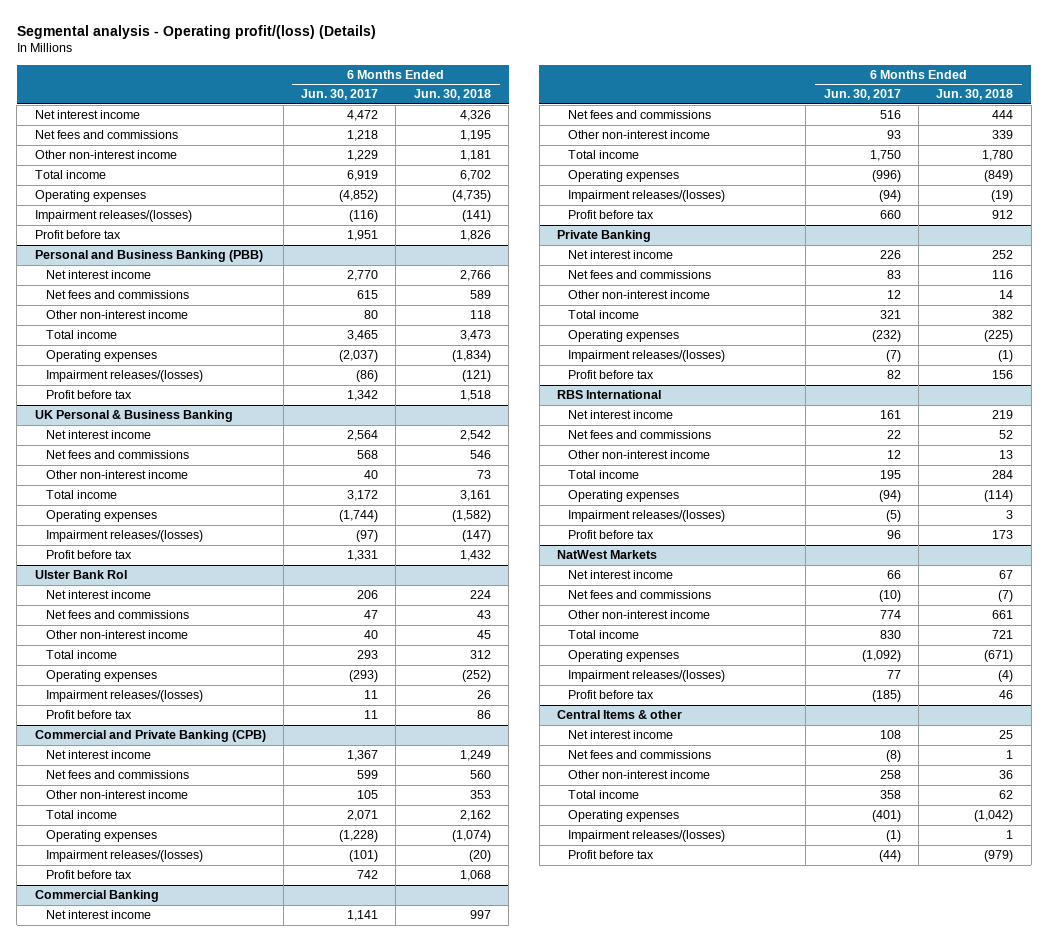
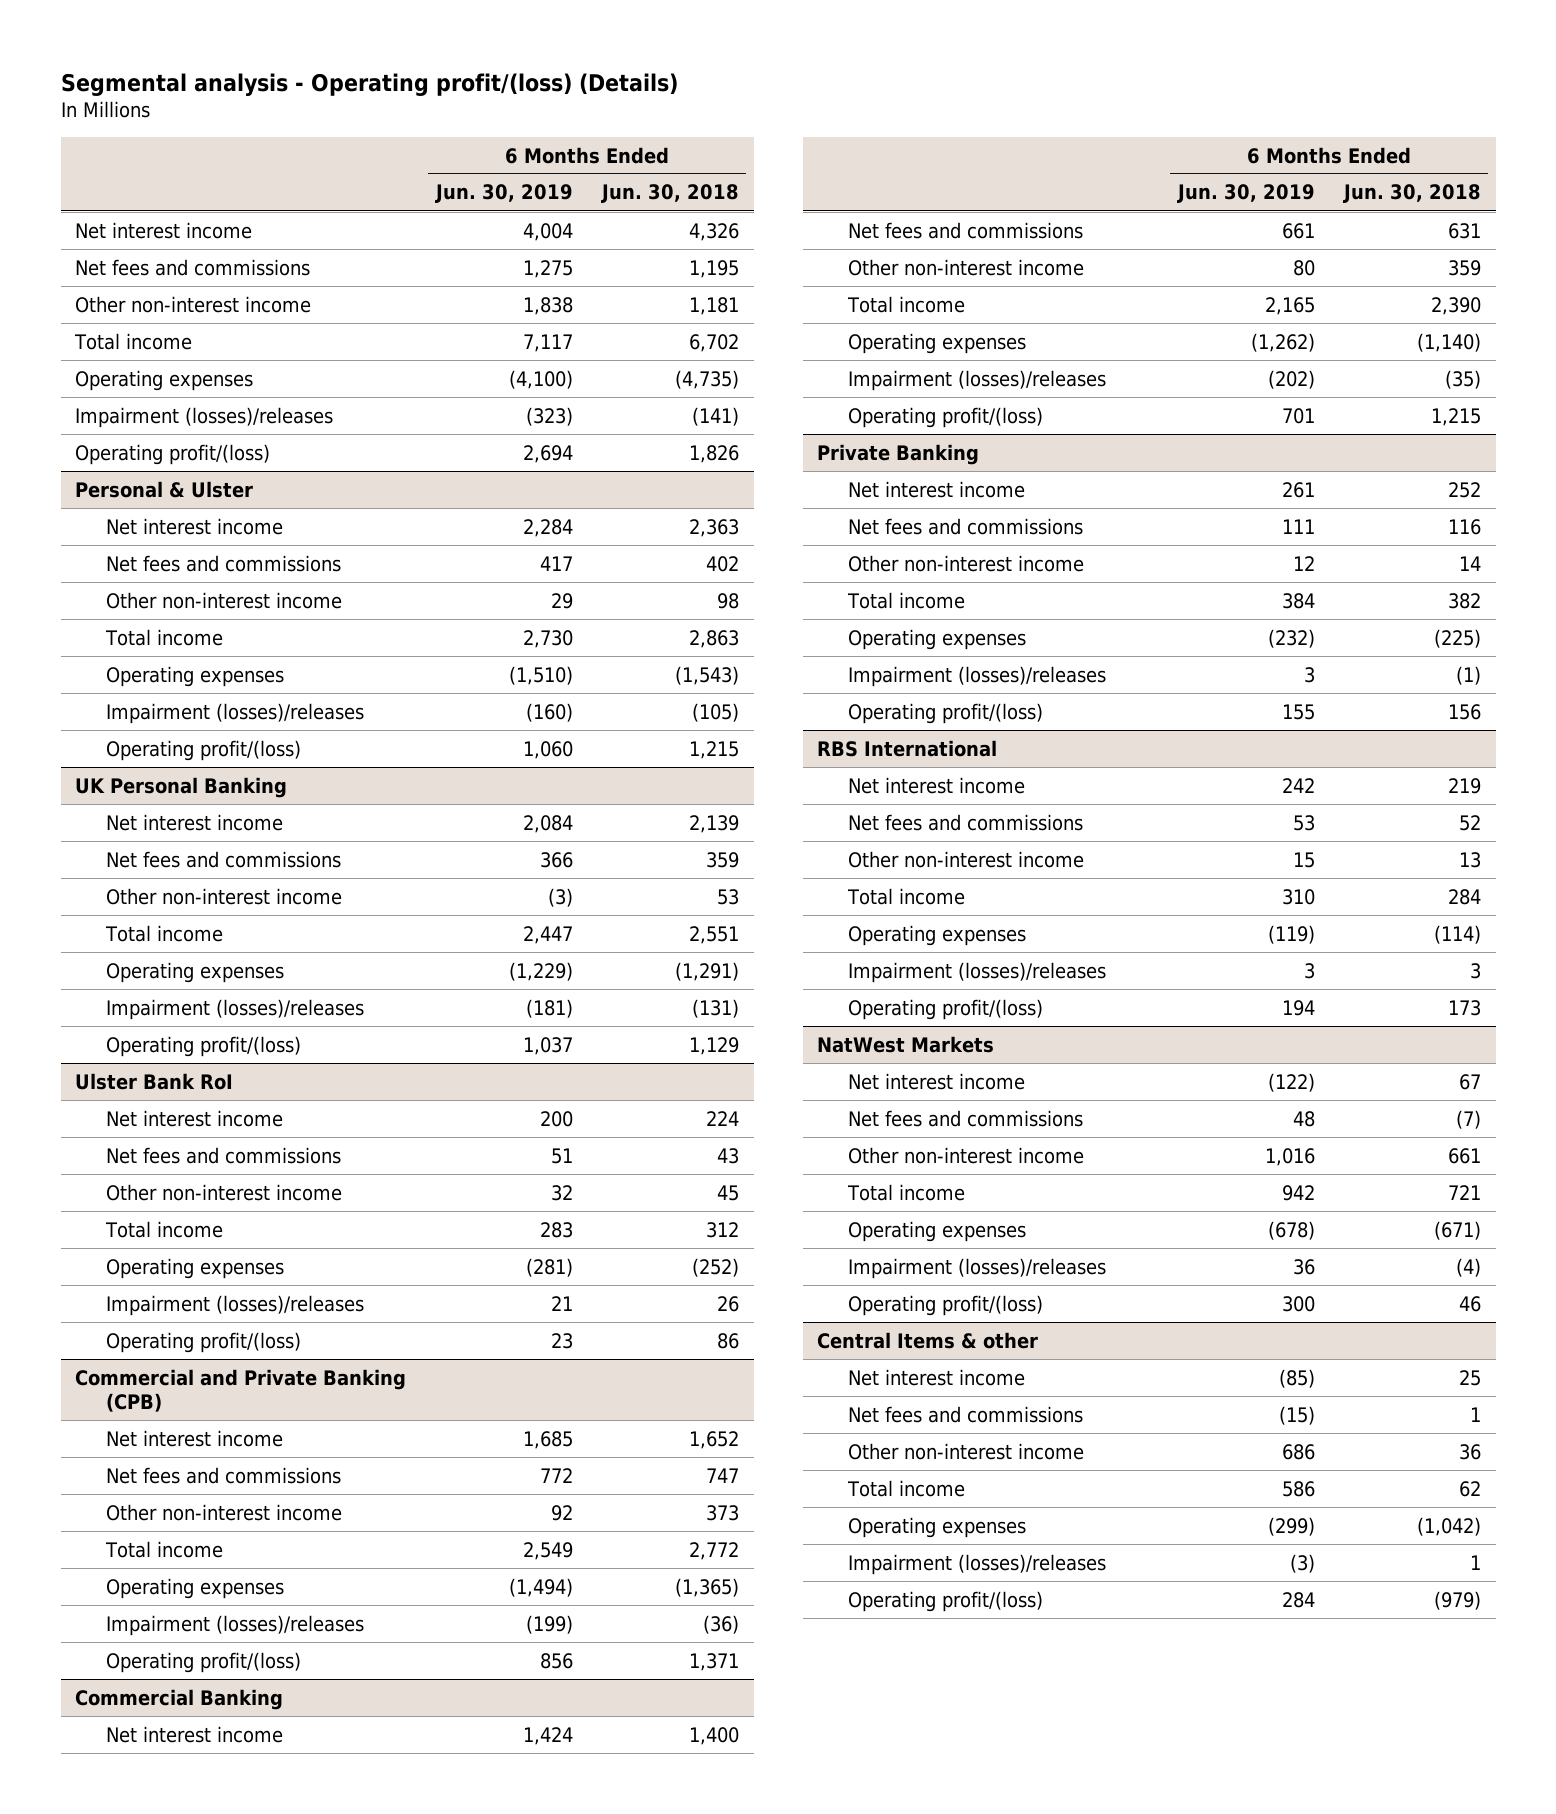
[301,89,379,101] Jun. 30, 2017 -> none
none -> [434,184,573,204] Jun. 30, 2019
[34,249,263,262] Personal and Business Banking (PBB) -> none
[34,209,192,222] Impairment releases/(losses) -> [75,406,334,428] Impairment (losses)/releases
[34,229,121,239] Profit before tax -> [75,443,271,465] Operating profit/(loss)
none -> [75,480,254,498] Personal & Ulster
[459,269,491,281] 2,766 -> [689,518,740,537] 2,363
[469,289,491,299] 589 -> [706,555,740,572] 402
[469,309,491,319] 118 -> [717,592,740,609] 98
[459,329,491,341] 3,473 -> [689,629,740,648] 2,863
[451,349,491,362] (1,834) -> [675,665,740,685] (1,543)
[45,369,203,382] Impairment releases/(losses) -> [105,702,364,724] Impairment (losses)/releases
[461,369,491,382] (121) -> [692,702,740,722] (105)
[45,389,132,399] Profit before tax -> [105,739,301,761] Operating profit/(loss)
[459,389,491,401] 1,518 -> [689,740,740,759] 1,215
[34,409,233,422] UK Personal & Business Banking -> [75,776,288,798] UK Personal Banking
[459,429,491,441] 2,542 -> [689,814,740,833] 2,139
[469,449,491,459] 546 -> [706,851,740,868] 359
[476,469,491,479] 73 -> [717,888,740,905] 53
[459,489,491,501] 3,161 -> [689,925,740,944] 2,551
[451,509,491,522] (1,582) -> [675,961,740,981] (1,291)
[45,529,203,542] Impairment releases/(losses) -> [105,998,364,1020] Impairment (losses)/releases
[461,529,491,542] (147) -> [692,998,740,1018] (131)
[45,549,132,559] Profit before tax -> [105,1035,301,1057] Operating profit/(loss)
[459,549,491,561] 1,432 -> [689,1036,740,1055] 1,129
[45,689,203,702] Impairment releases/(losses) -> [105,1294,364,1316] Impairment (losses)/releases
[45,709,132,719] Profit before tax -> [105,1331,301,1353] Operating profit/(loss)
[459,749,491,761] 1,249 -> [689,1430,740,1449] 1,652
[469,769,491,779] 560 -> [706,1467,740,1483] 747
[469,789,491,799] 353 -> [706,1504,740,1521] 373
[459,809,491,821] 2,162 -> [689,1541,740,1560] 2,772
[451,829,491,842] (1,074) -> [675,1577,740,1597] (1,365)
[45,849,203,862] Impairment releases/(losses) -> [105,1614,364,1636] Impairment (losses)/releases
[468,849,491,862] (20) -> [703,1614,740,1634] (36)
[45,869,132,879] Profit before tax -> [105,1651,301,1673] Operating profit/(loss)
[459,869,491,881] 1,068 -> [689,1652,740,1671] 1,371
[469,909,491,919] 997 -> [689,1726,740,1745] 1,400
[992,109,1014,119] 444 -> [1447,222,1481,239] 631
[992,129,1014,139] 339 -> [1447,259,1481,276] 359
[982,149,1014,161] 1,780 -> [1430,296,1481,315] 2,390
[984,169,1014,182] (849) -> [1416,332,1481,352] (1,140)
[568,189,726,202] Impairment releases/(losses) -> [847,369,1106,391] Impairment (losses)/releases
[991,189,1014,202] (19) -> [1444,369,1481,389] (35)
[568,209,655,219] Profit before tax -> [847,406,1043,428] Operating profit/(loss)
[992,209,1014,219] 912 -> [1430,407,1481,426] 1,215
[568,349,726,362] Impairment releases/(losses) -> [847,665,1106,687] Impairment (losses)/releases
[568,369,655,379] Profit before tax -> [847,702,1043,724] Operating profit/(loss)
[568,509,726,522] Impairment releases/(losses) -> [847,961,1106,983] Impairment (losses)/releases
[568,529,655,539] Profit before tax -> [847,998,1043,1020] Operating profit/(loss)
[568,669,726,682] Impairment releases/(losses) -> [847,1257,1106,1279] Impairment (losses)/releases
[568,689,655,699] Profit before tax -> [847,1294,1043,1316] Operating profit/(loss)
[568,829,726,842] Impairment releases/(losses) -> [847,1553,1106,1575] Impairment (losses)/releases
[568,849,655,859] Profit before tax -> [847,1590,1043,1612] Operating profit/(loss)

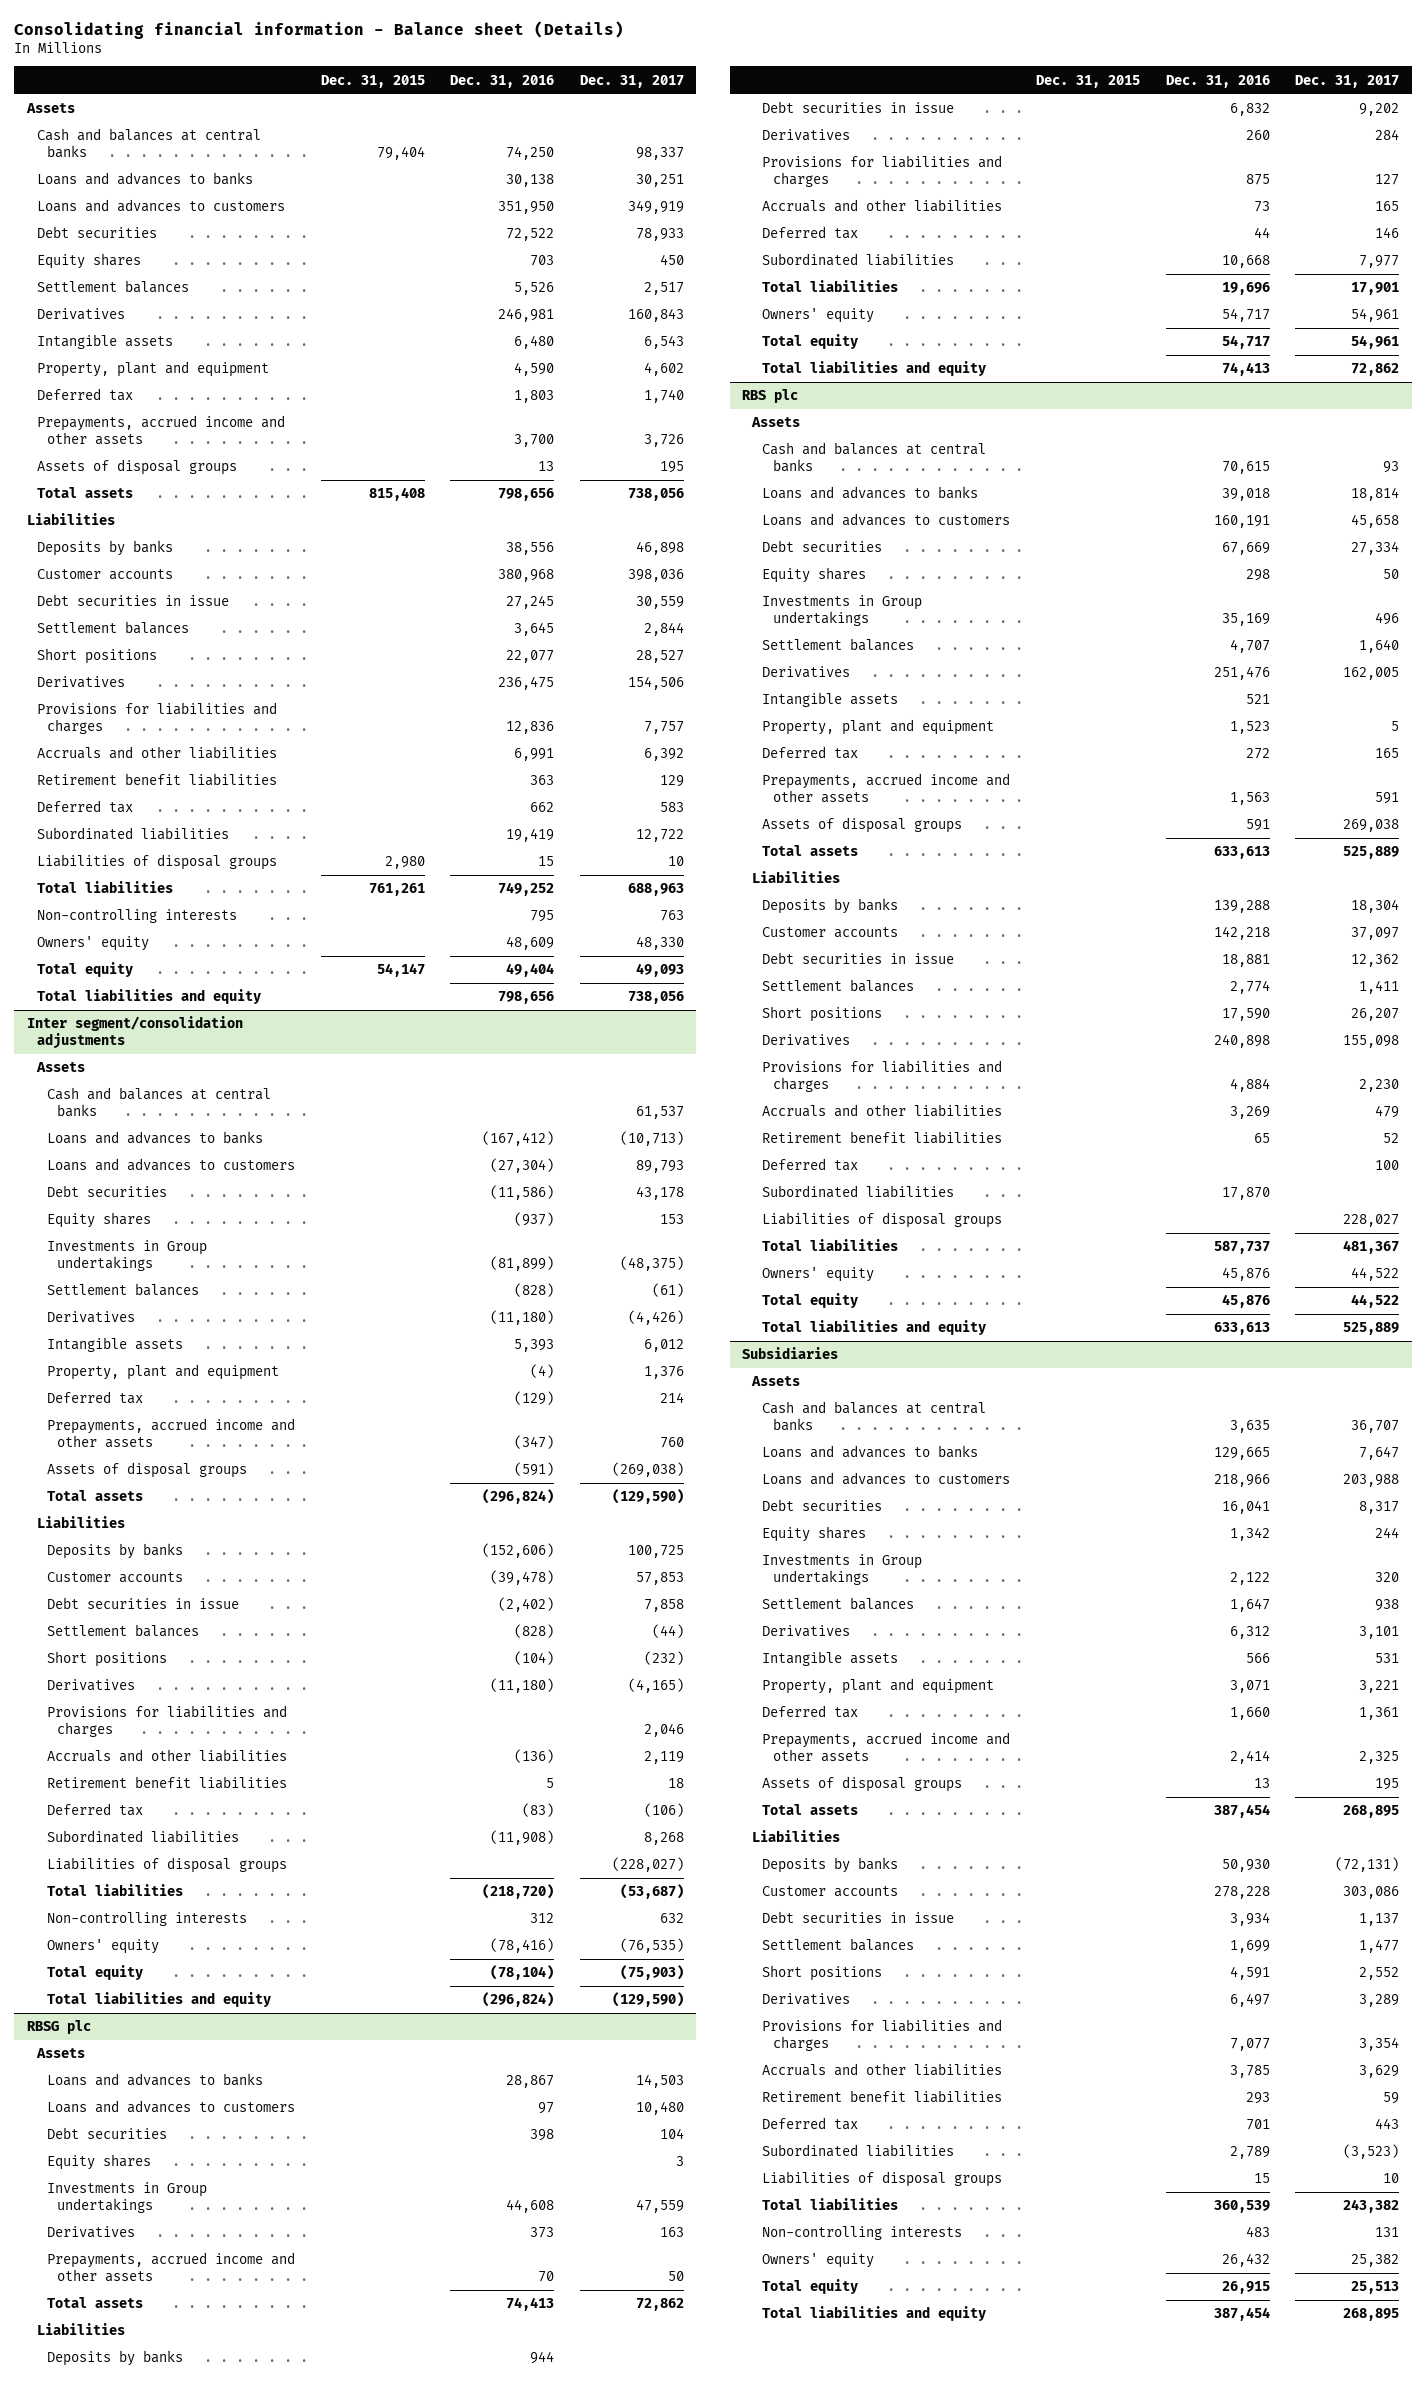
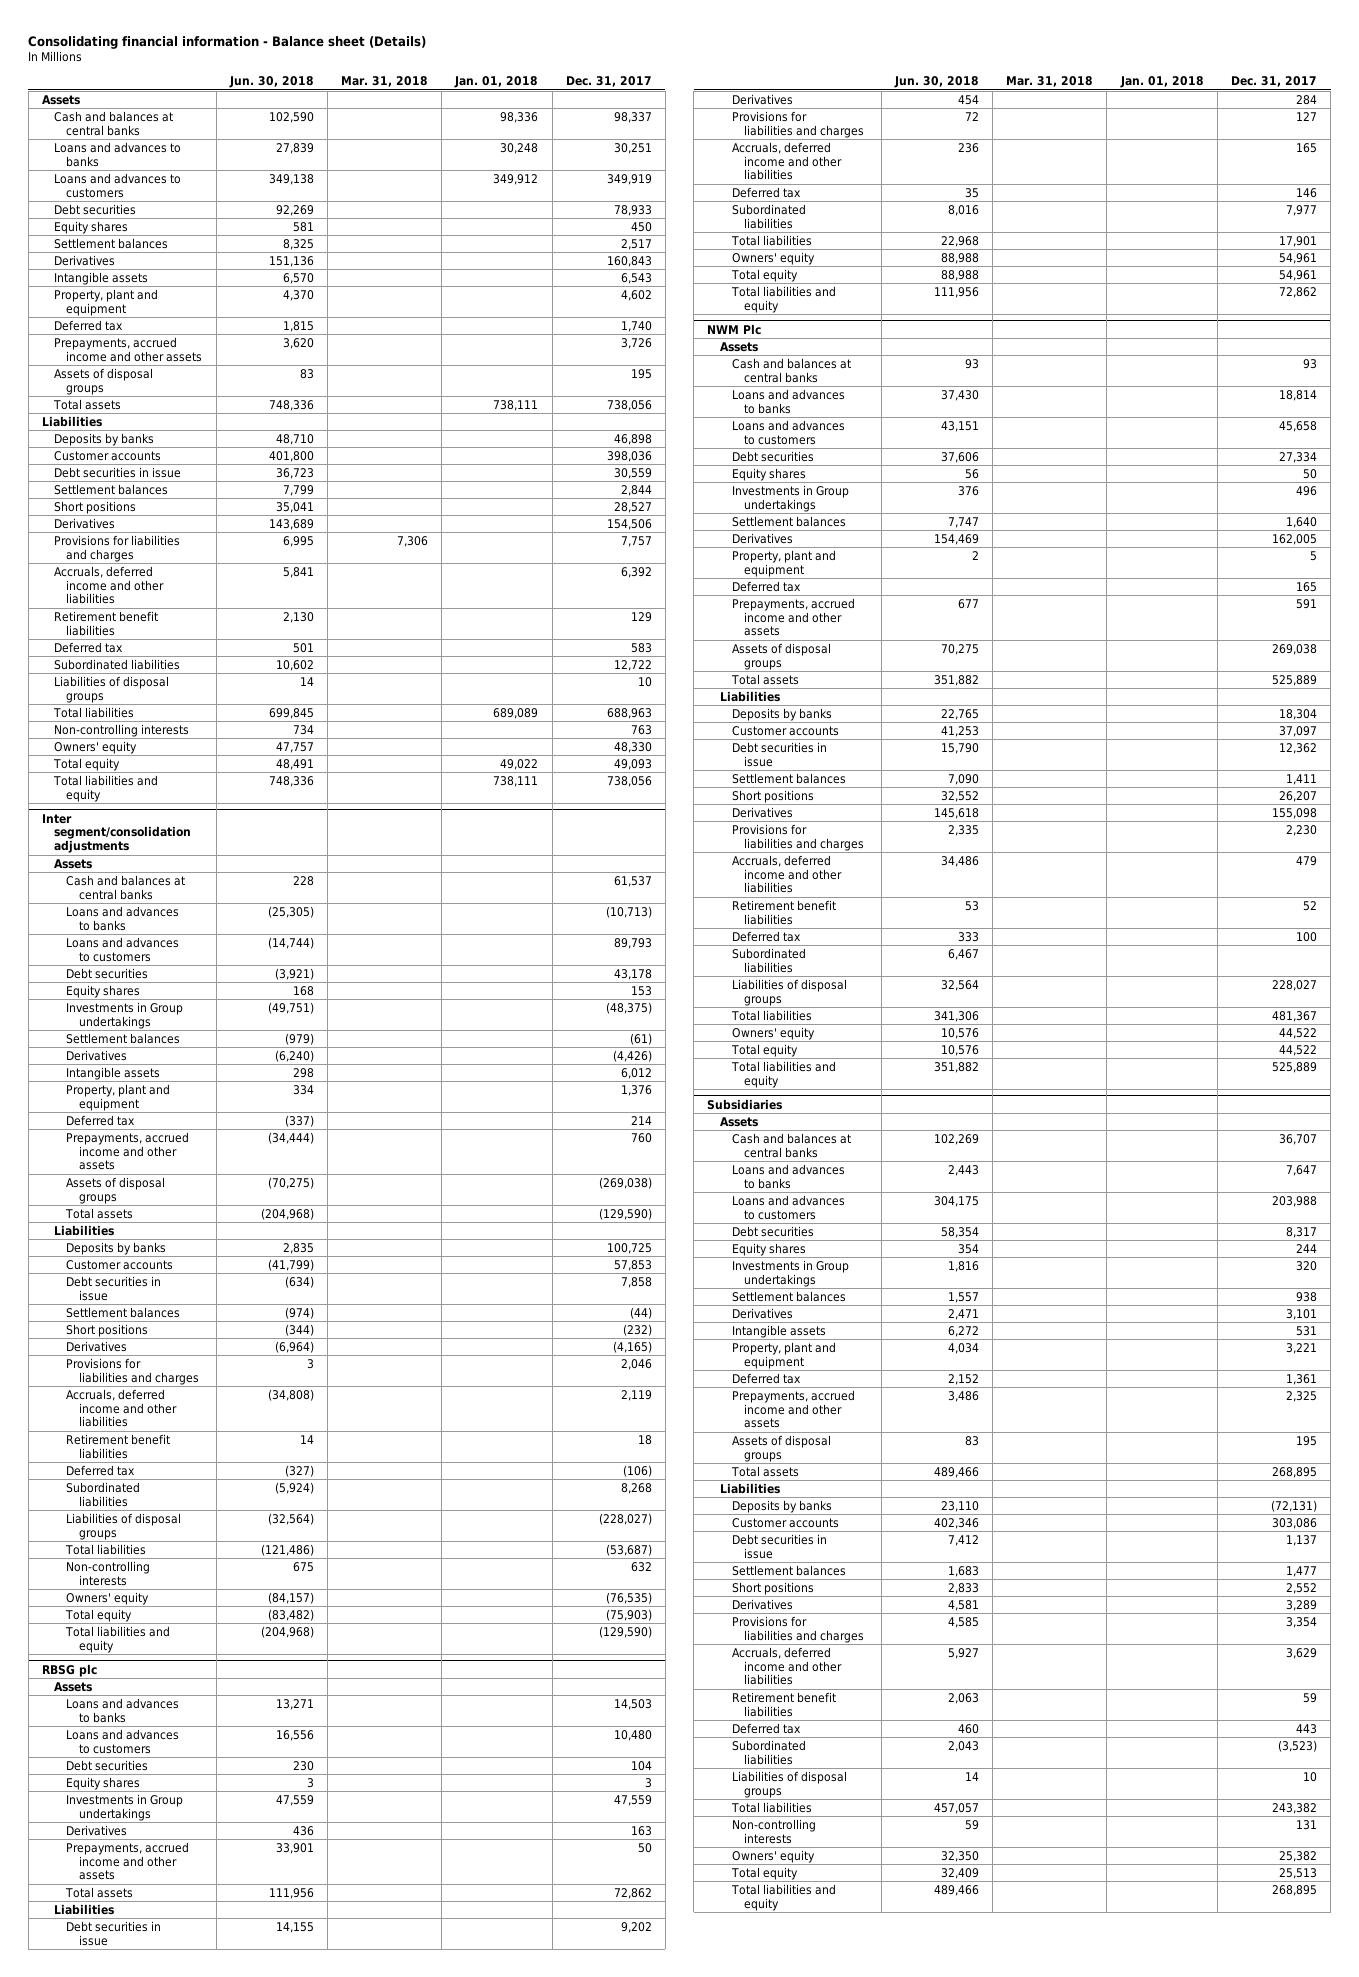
[320,74,425,88] Dec. 31, 2015 -> none
[450,74,555,88] Dec. 31, 2016 -> none
none -> [228,76,314,89] Jun. 30, 2018
none -> [341,76,429,88] Mar. 31, 2018
none -> [454,76,539,89] Jan. 01, 2018
[37,746,278,760] Accruals and other liabilities -> [54,565,165,605] Accruals, deferred income and other liabilities
[47,1749,288,1763] Accruals and other liabilities -> [66,1388,177,1428] Accruals, deferred income and other liabilities
[47,2350,184,2367] Deposits by banks -> none
[762,199,1003,213] Accruals and other liabilities -> [731,141,842,181] Accruals, deferred income and other liabilities
[742,389,799,404] RBS plc -> [707,323,762,335] NWM Plc
[762,692,899,708] Intangible assets -> none
[762,1104,1003,1118] Accruals and other liabilities -> [731,854,842,894] Accruals, deferred income and other liabilities
[762,2063,1003,2077] Accruals and other liabilities -> [731,1646,842,1686] Accruals, deferred income and other liabilities

